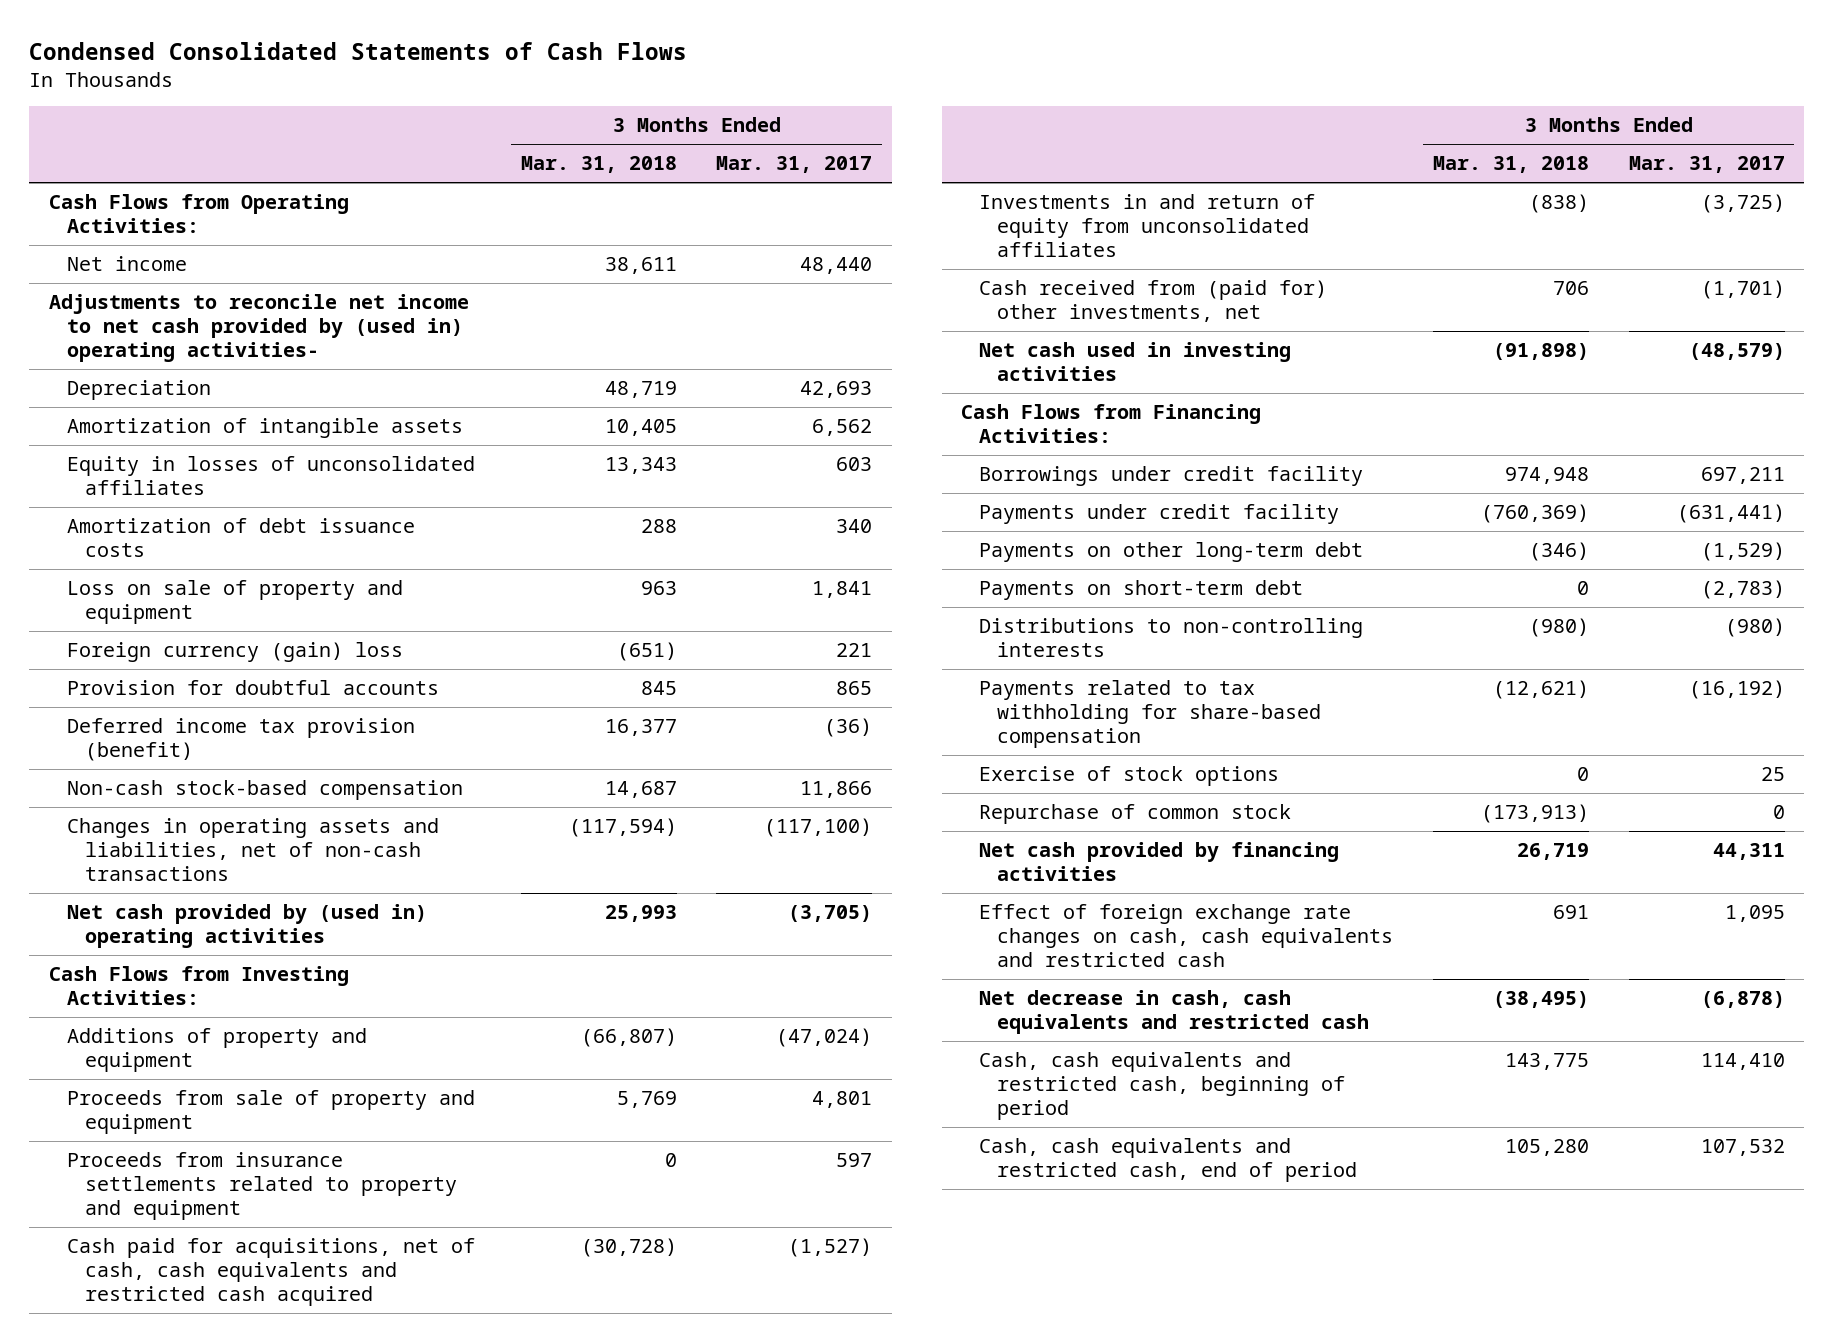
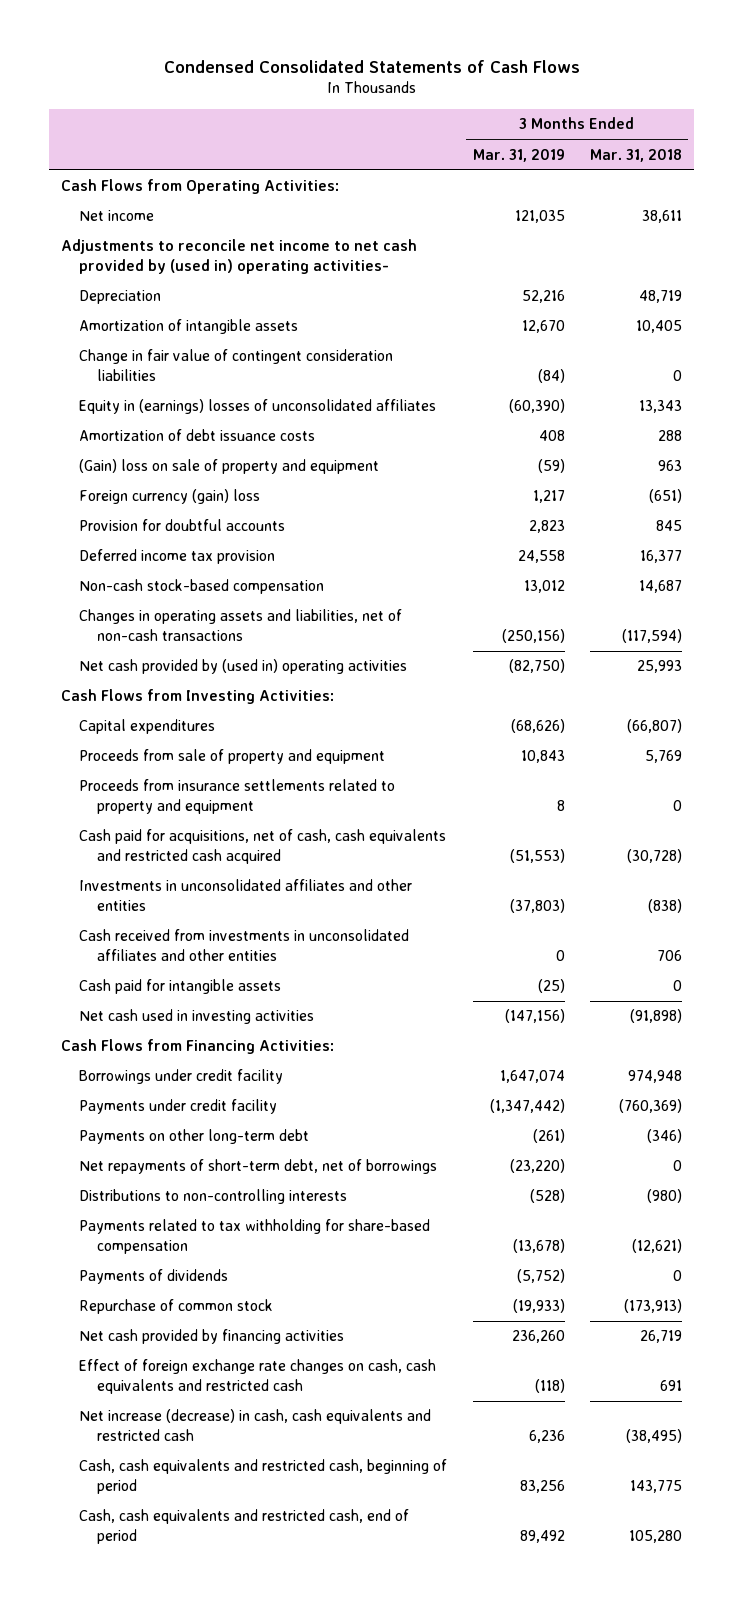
[716,156,873,174] Mar. 31, 2017 -> none
none -> [472,148,565,162] Mar. 31, 2019
none -> [79,349,394,381] Change in fair value of contingent consideration liabilities
[67,456,476,496] Equity in losses of unconsolidated affiliates -> [79,399,437,415] Equity in (earnings) losses of unconsolidated affiliates
[67,580,404,625] Loss on sale of property and equipment -> [79,459,380,475] (Gain) loss on sale of property and equipment
[67,718,416,762] Deferred income tax provision (benefit) -> [79,549,276,565] Deferred income tax provision
[67,1028,368,1073] Additions of property and equipment -> [79,719,216,735] Capital expenditures
[979,280,1328,323] Cash received from (paid for) other investments, net -> none
[979,194,1316,258] Investments in and return of equity from unconsolidated affiliates -> [79,879,413,911] Investments in unconsolidated affiliates and other entities
none -> [79,929,410,961] Cash received from investments in unconsolidated affiliates and other entities
none -> [79,979,282,995] Cash paid for intangible assets
[979,580,1304,601] Payments on short-term debt -> none
none -> [79,1159,438,1175] Net repayments of short-term debt, net of borrowings
[979,766,1280,787] Exercise of stock options -> none
none -> [79,1269,229,1285] Payments of dividends
[979,990,1370,1035] Net decrease in cash, cash equivalents and restricted cash -> [79,1409,432,1441] Net increase (decrease) in cash, cash equivalents and restricted cash

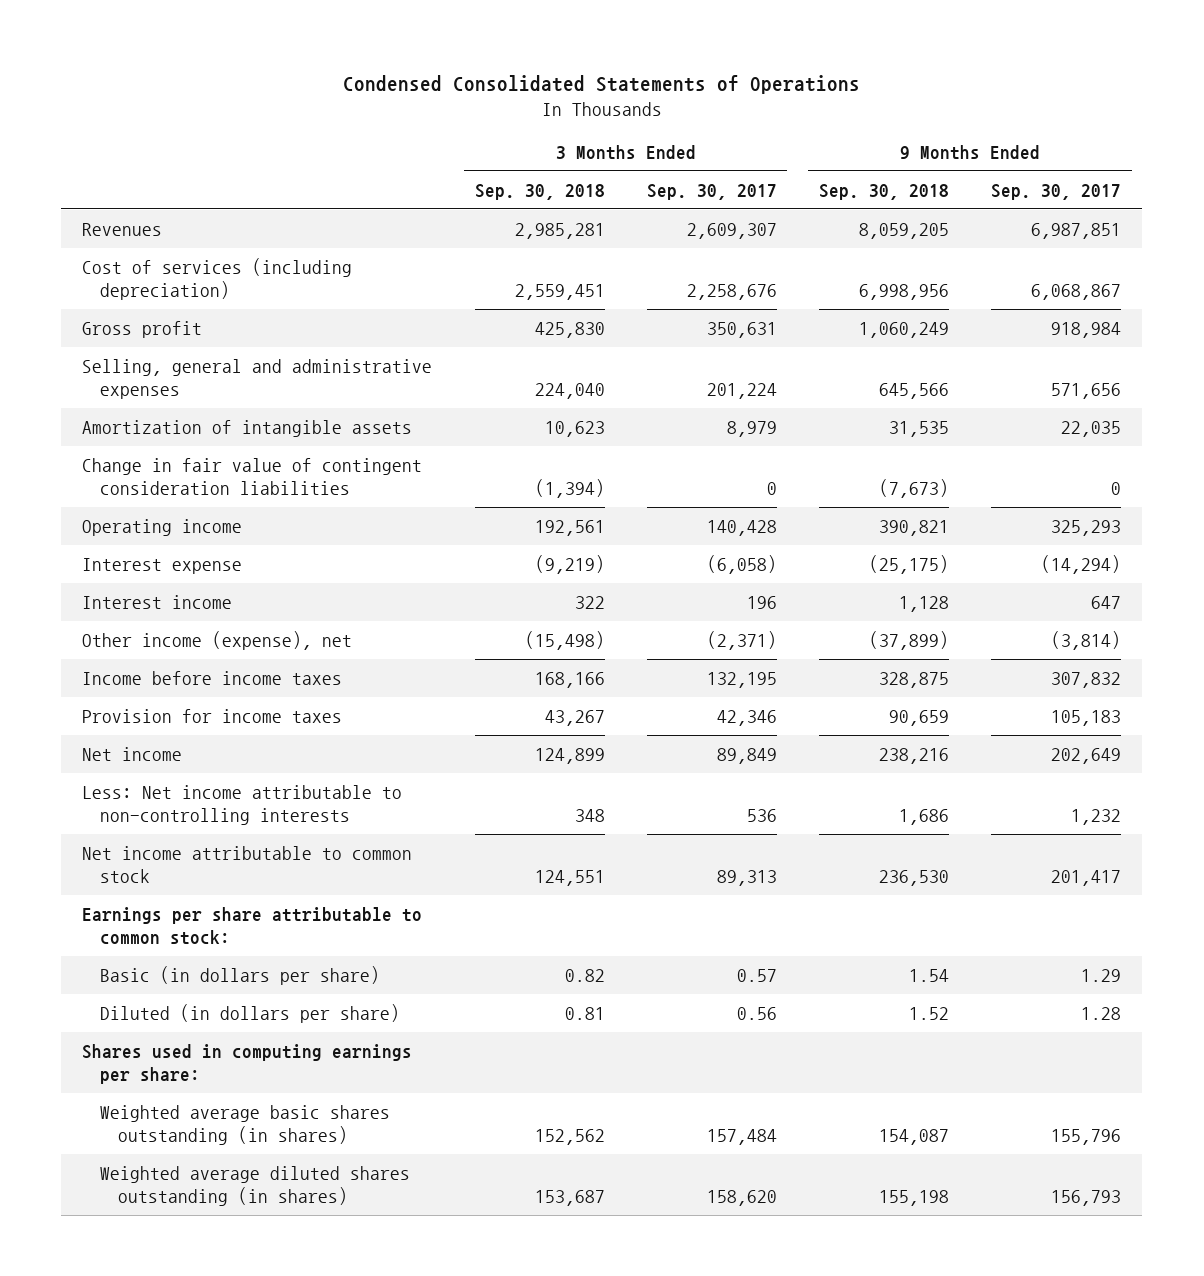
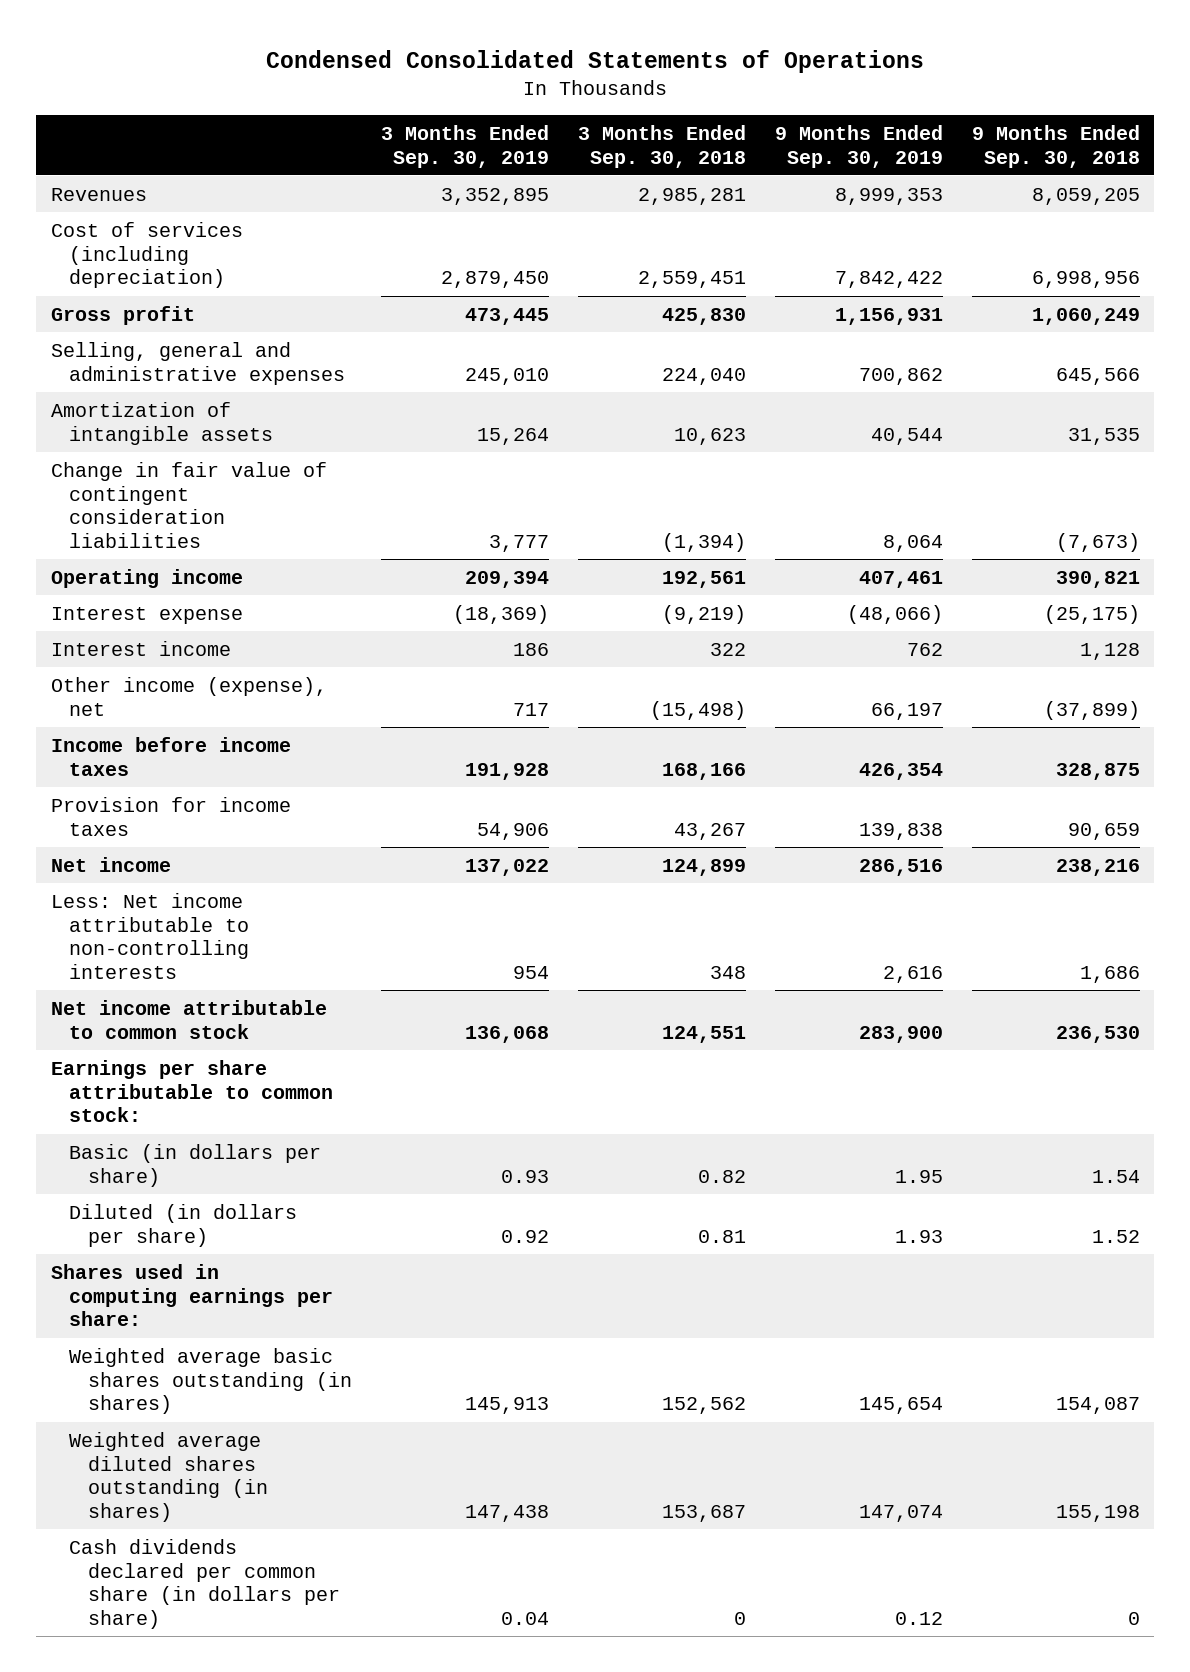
[646,183,777,200] Sep. 30, 2017 -> none
[991,183,1122,200] Sep. 30, 2017 -> none
none -> [380,124,549,168] 3 Months Ended Sep. 30, 2019
none -> [774,124,943,168] 9 Months Ended Sep. 30, 2019
none -> [69,1538,340,1630] Cash dividends declared per common share (in dollars per share)

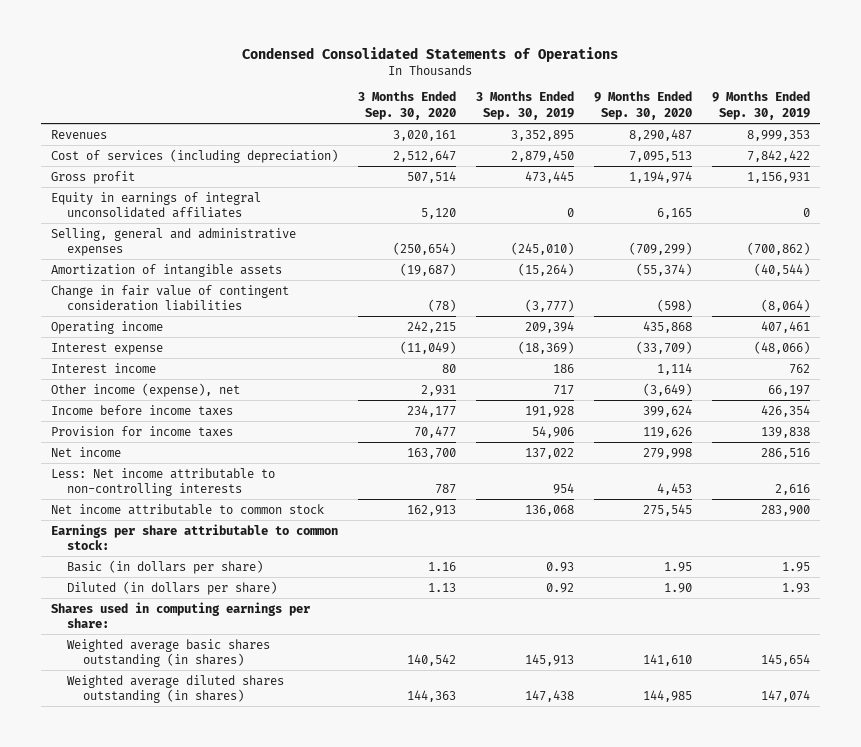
[577,124,746,168] 3 Months Ended Sep. 30, 2018 -> none
[971,124,1140,168] 9 Months Ended Sep. 30, 2018 -> none
none -> [357,91,456,120] 3 Months Ended Sep. 30, 2020
none -> [594,91,693,120] 9 Months Ended Sep. 30, 2020
none -> [50,191,261,218] Equity in earnings of integral unconsolidated affiliates
[464,367,549,385] 245,010 -> [510,241,574,255] (245,010)
[858,367,943,385] 700,862 -> [747,241,811,255] (700,862)
[476,427,549,445] 15,264 -> [517,262,574,276] (15,264)
[870,427,943,445] 40,544 -> [754,262,811,276] (40,544)
[488,535,549,553] 3,777 -> [524,298,574,312] (3,777)
[882,535,943,553] 8,064 -> [761,298,811,312] (8,064)
[69,1538,340,1630] Cash dividends declared per common share (in dollars per share) -> none

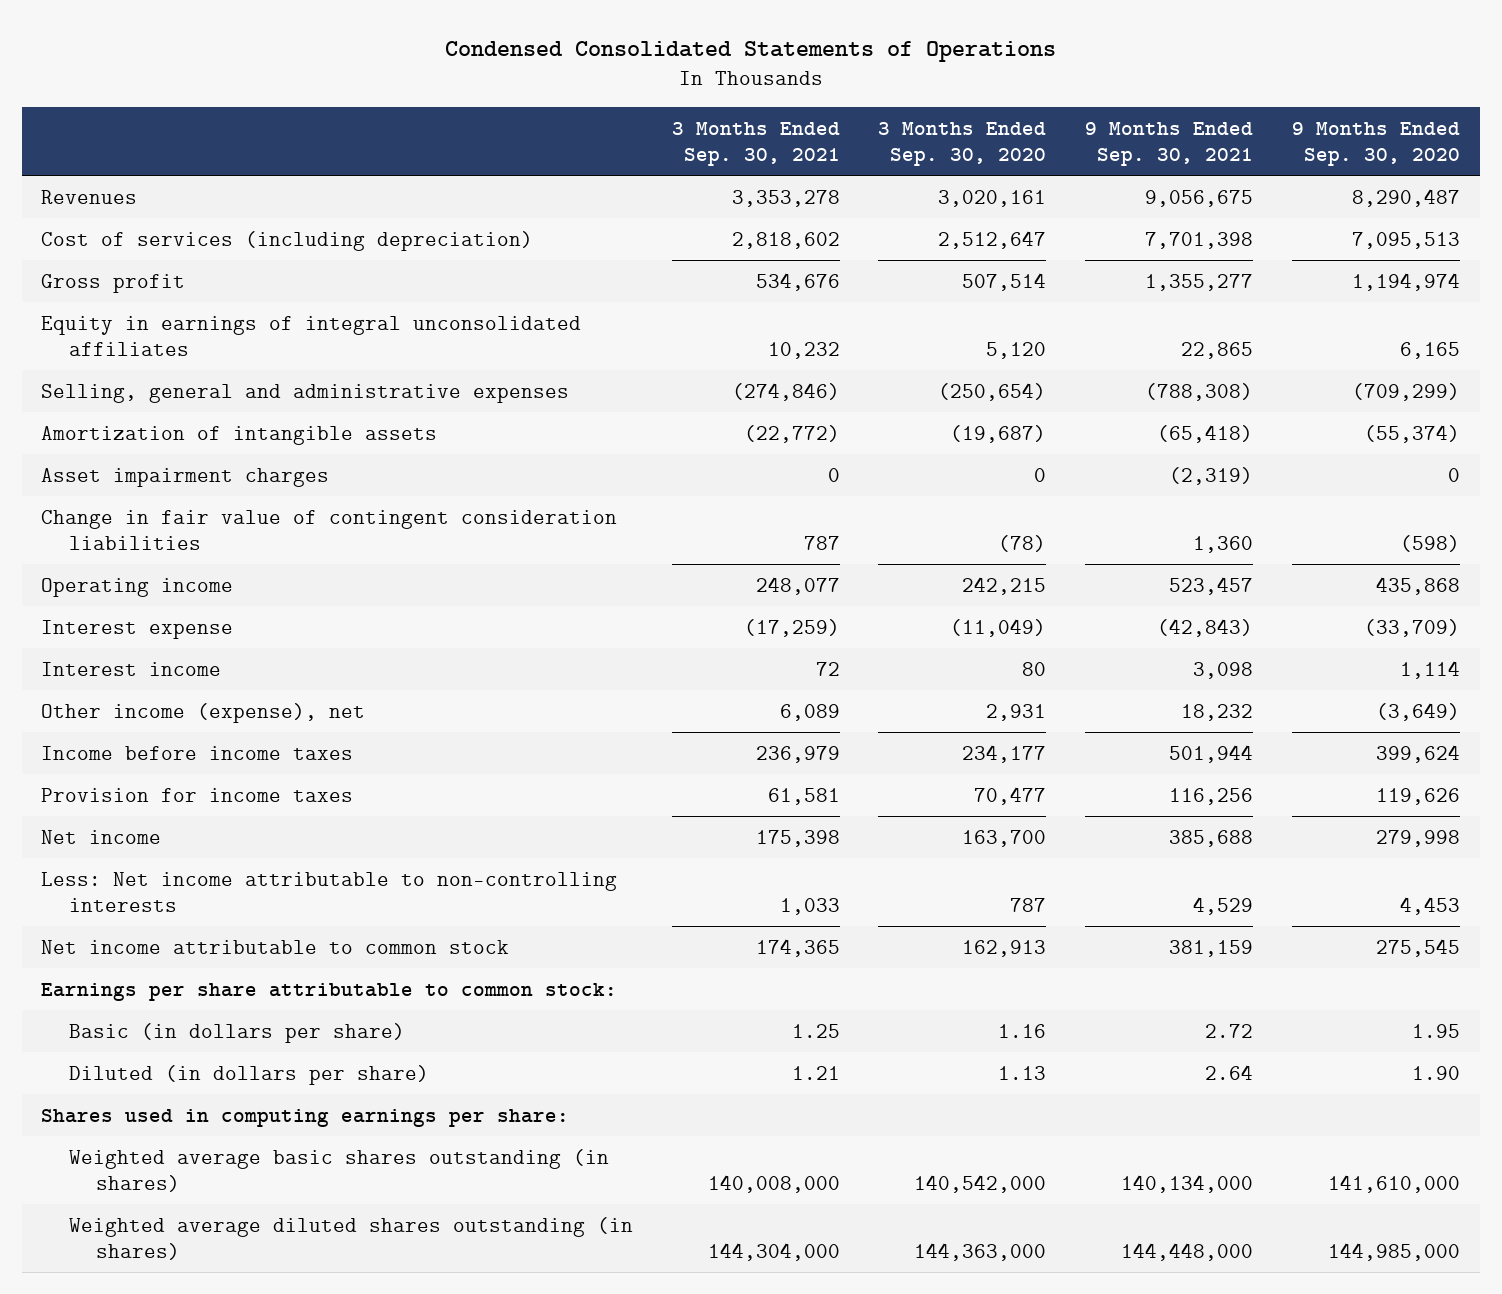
[475,91,574,120] 3 Months Ended Sep. 30, 2019 -> none
[712,91,811,120] 9 Months Ended Sep. 30, 2019 -> none
none -> [671,121,840,166] 3 Months Ended Sep. 30, 2021
none -> [1085,121,1254,166] 9 Months Ended Sep. 30, 2021
none -> [41,467,330,487] Asset impairment charges
[406,653,456,666] 140,542 -> [914,1174,1047,1193] 140,542,000
[643,653,693,666] 141,610 -> [1328,1174,1461,1193] 141,610,000
[406,689,456,702] 144,363 -> [914,1242,1047,1261] 144,363,000
[643,689,693,702] 144,985 -> [1328,1242,1461,1261] 144,985,000

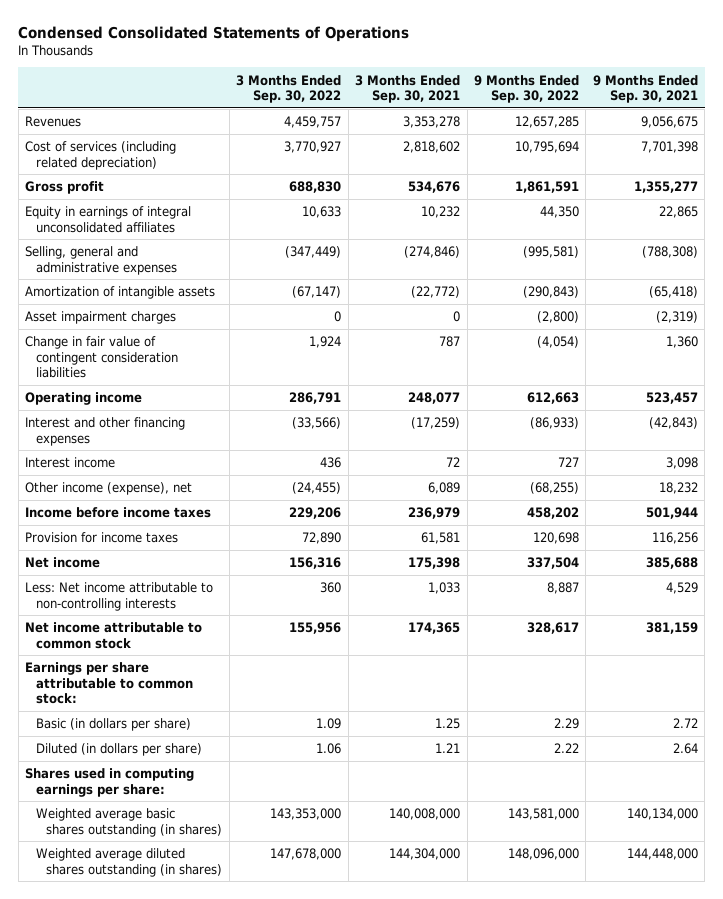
[878,121,1047,166] 3 Months Ended Sep. 30, 2020 -> none
[1292,121,1461,166] 9 Months Ended Sep. 30, 2020 -> none
none -> [236,74,342,104] 3 Months Ended Sep. 30, 2022
none -> [473,74,579,104] 9 Months Ended Sep. 30, 2022
[41,230,534,251] Cost of services (including depreciation) -> [25,141,177,170] Cost of services (including related depreciation)
[41,619,234,639] Interest expense -> [25,417,186,446] Interest and other financing expenses

